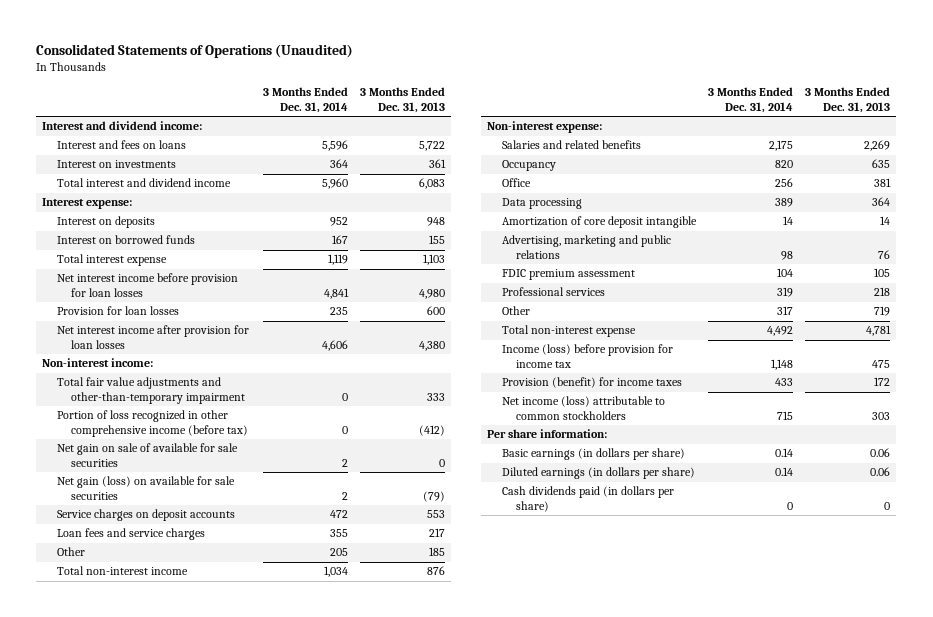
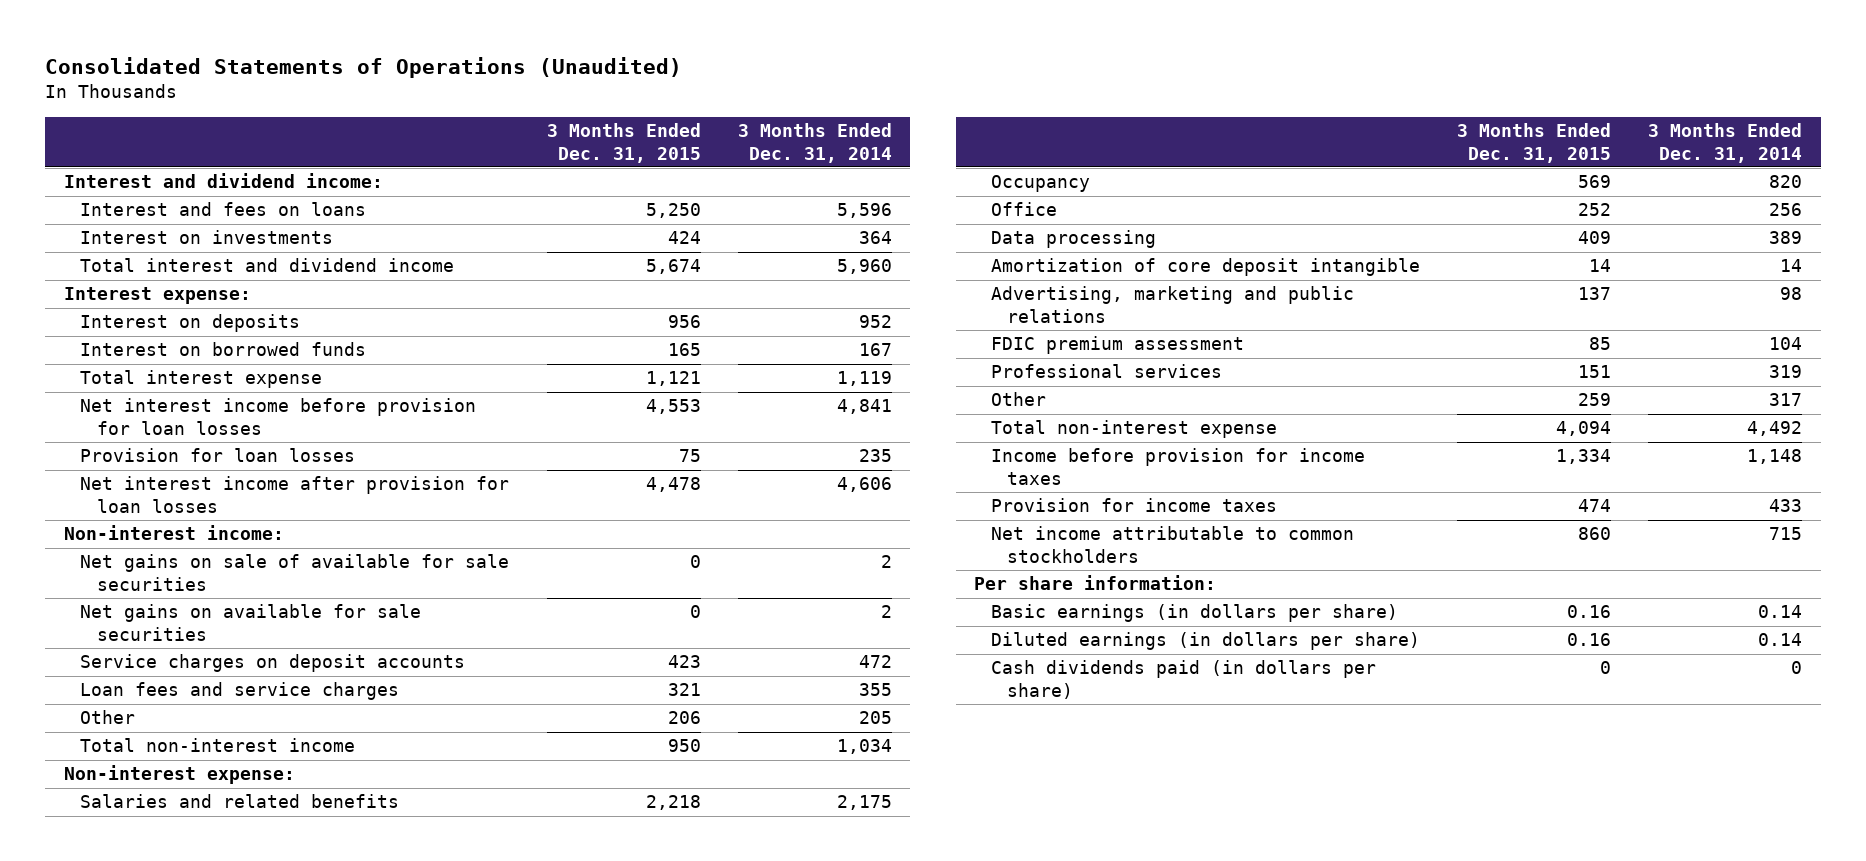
[360,87,446,113] 3 Months Ended Dec. 31, 2013 -> none
none -> [546,123,701,163] 3 Months Ended Dec. 31, 2015
[56,377,246,405] Total fair value adjustments and other-than-temporary impairment -> none
[56,410,249,438] Portion of loss recognized in other comprehensive income (before tax) -> none
[56,443,238,468] Net gain on sale of available for sale securities -> [80,554,510,591] Net gains on sale of available for sale securities
[56,476,235,501] Net gain (loss) on available for sale securities -> [80,604,422,641] Net gains on available for sale securities
[501,344,673,369] Income (loss) before provision for income tax -> [990,448,1365,485] Income before provision for income taxes
[501,377,682,389] Provision (benefit) for income taxes -> [990,498,1277,513] Provision for income taxes
[501,396,665,421] Net income (loss) attributable to common stockholders -> [990,526,1354,563] Net income attributable to common stockholders

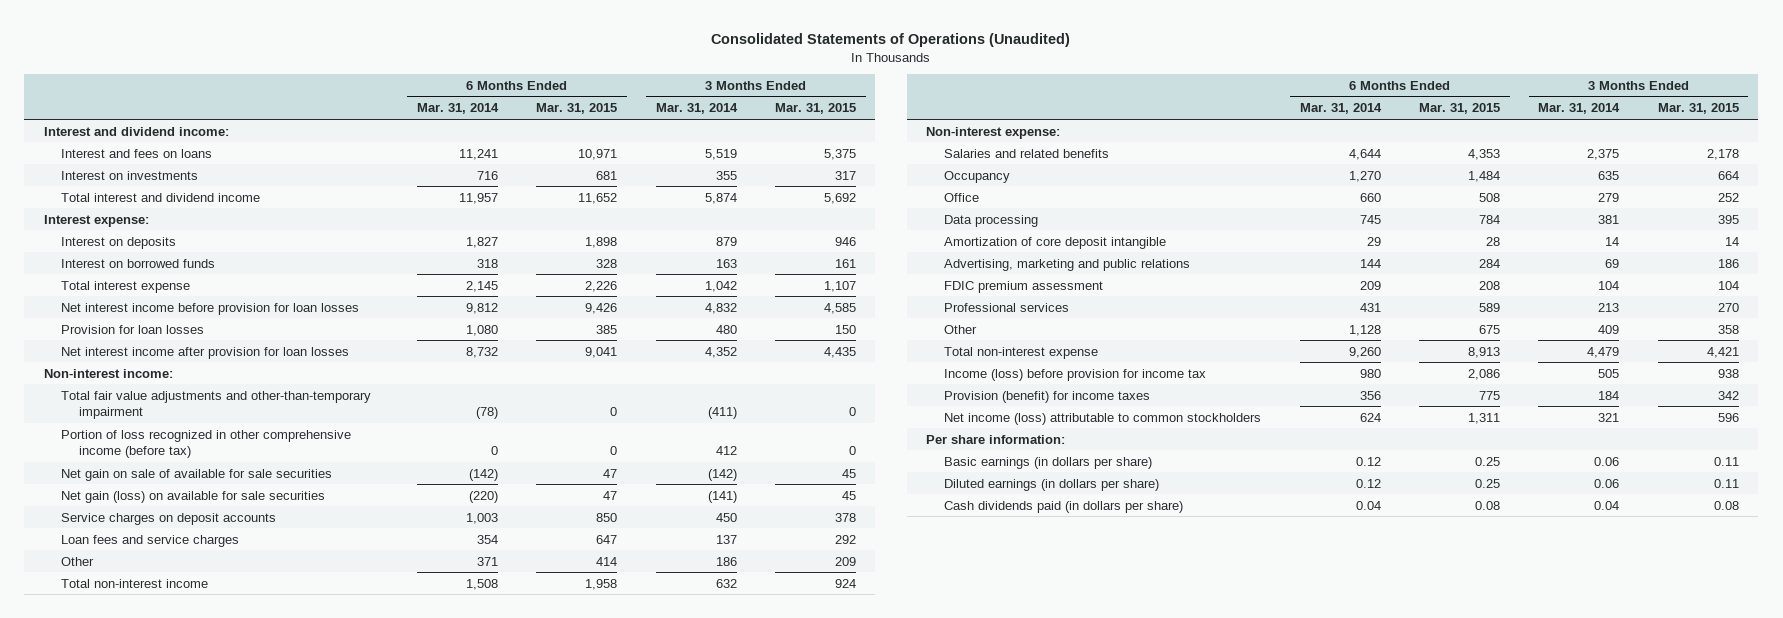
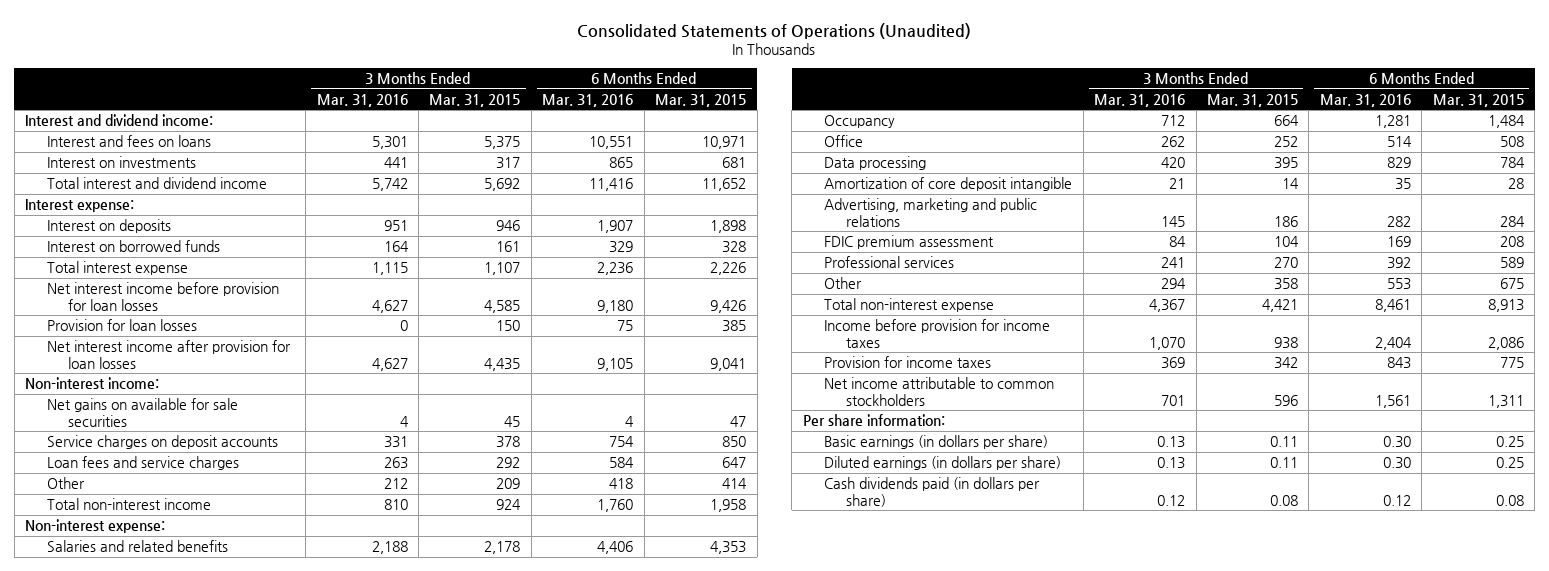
[416,103,499,115] Mar. 31, 2014 -> none
[655,103,738,115] Mar. 31, 2014 -> none
none -> [316,93,408,107] Mar. 31, 2016
none -> [542,93,634,107] Mar. 31, 2016
[61,390,372,420] Total fair value adjustments and other-than-temporary impairment -> none
[61,429,352,459] Portion of loss recognized in other comprehensive income (before tax) -> none
[61,468,333,481] Net gain on sale of available for sale securities -> none
[61,490,326,503] Net gain (loss) on available for sale securities -> [46,398,238,427] Net gains on available for sale securities
[944,368,1207,381] Income (loss) before provision for income tax -> [824,319,1051,348] Income before provision for income taxes
[944,390,1151,403] Provision (benefit) for income taxes -> [824,356,992,369] Provision for income taxes
[944,412,1262,425] Net income (loss) attributable to common stockholders -> [824,377,1055,406] Net income attributable to common stockholders

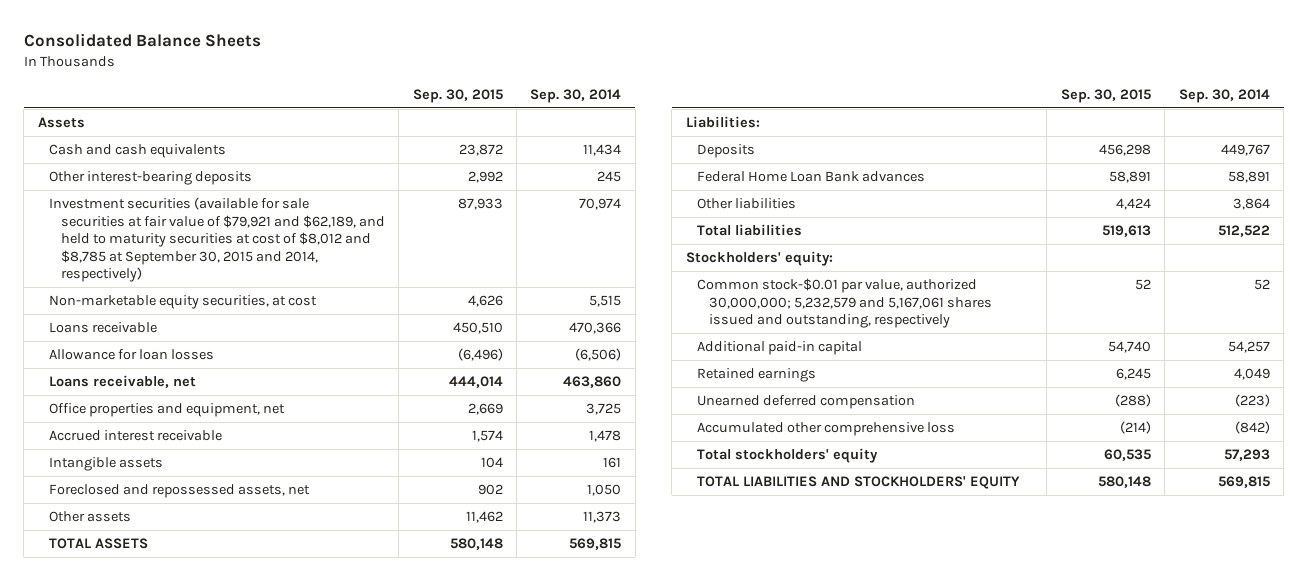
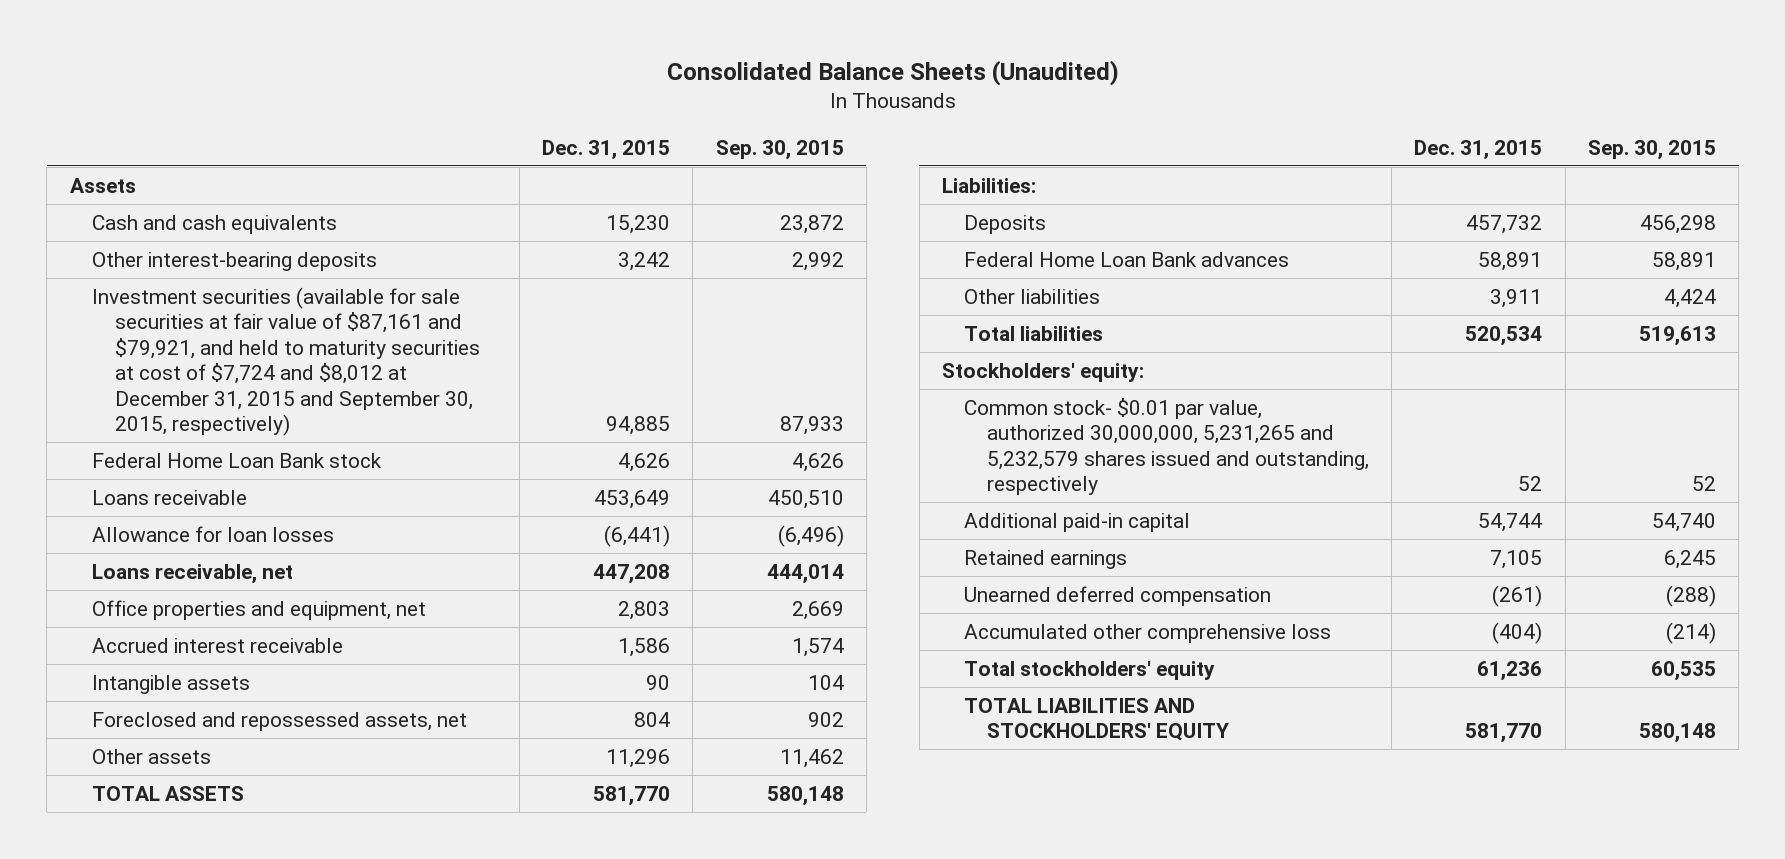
[23,33,261,48] Consolidated Balance Sheets -> [666,59,1119,86] Consolidated Balance Sheets (Unaudited)
[530,88,622,103] Sep. 30, 2014 -> none
none -> [542,139,671,160] Dec. 31, 2015
[49,197,385,283] Investment securities (available for sale securities at fair value of $79,921 and $62,189, and held to maturity securities at cost of $8,012 and $8,785 at September 30, 2015 and 2014, respectively) -> [92,286,480,436] Investment securities (available for sale securities at fair value of $87,161 and $79,921, and held to maturity securities at cost of $7,724 and $8,012 at December 31, 2015 and September 30, 2015, respectively)
[49,295,318,310] Non-marketable equity securities, at cost -> [92,452,383,468] Federal Home Loan Bank stock
[697,278,993,329] Common stock-$0.01 par value, authorized 30,000,000; 5,232,579 and 5,167,061 shares issued and outstanding, respectively -> [964,397,1369,496] Common stock- $0.01 par value, authorized 30,000,000, 5,231,265 and 5,232,579 shares issued and outstanding, respectively

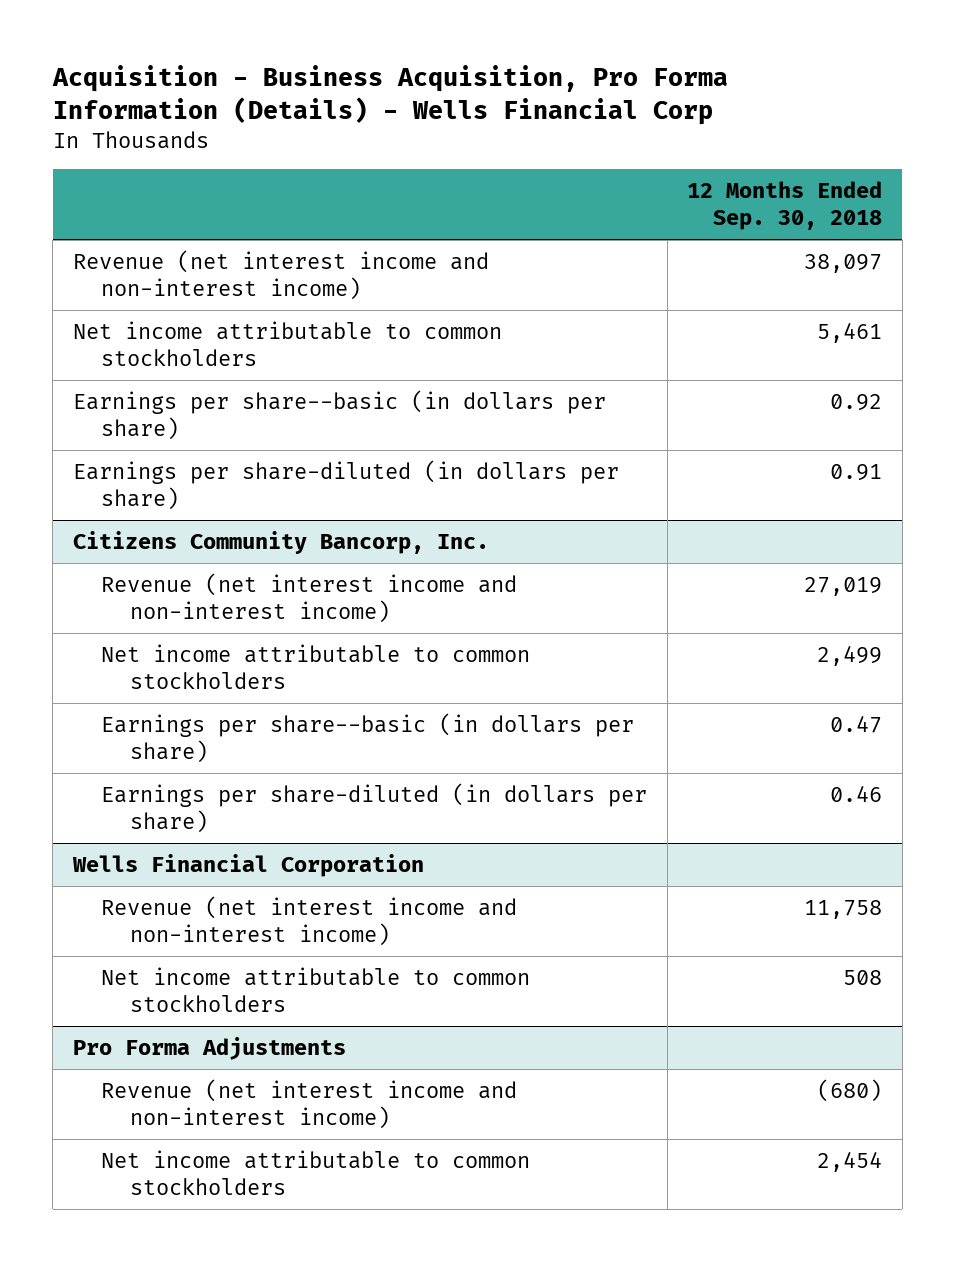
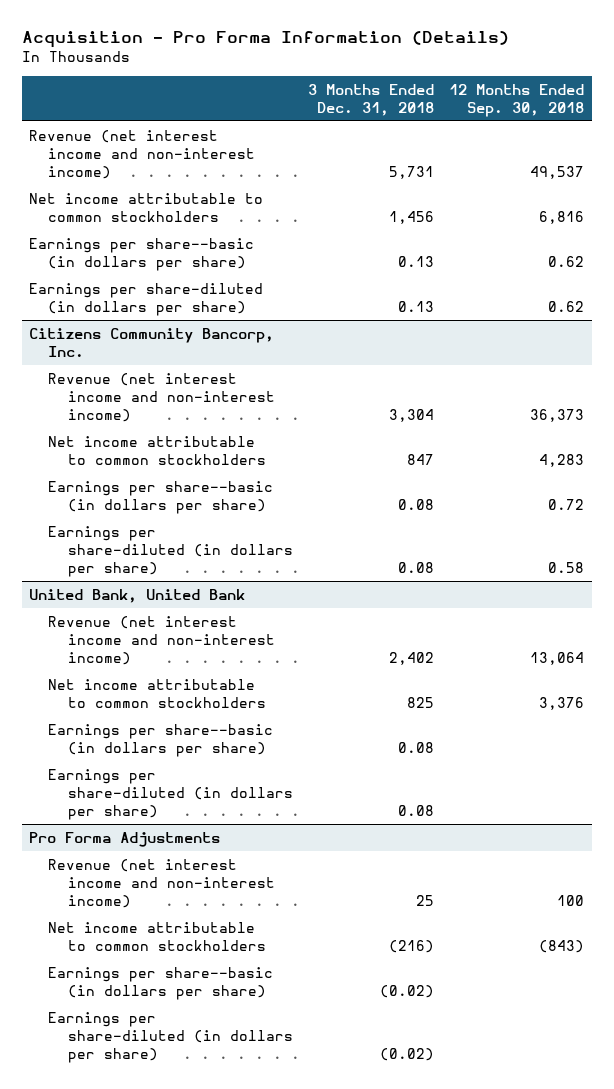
[51,64,728,125] Acquisition - Business Acquisition, Pro Forma Information (Details) - Wells Financial Corp -> [21,31,509,49] Acquisition - Pro Forma Information (Details)
none -> [307,83,434,116] 3 Months Ended Dec. 31, 2018
[804,253,883,273] 38,097 -> [530,165,585,179] 49,537
[817,322,883,343] 5,461 -> [539,210,585,224] 6,816
[830,393,883,411] 0.92 -> [548,255,585,267] 0.62
[830,463,883,481] 0.91 -> [548,300,585,312] 0.62
[71,853,424,877] Wells Financial Corporation -> none
[804,576,883,596] 27,019 -> [530,408,585,422] 36,373
[817,645,883,666] 2,499 -> [539,453,585,467] 4,283
[830,715,883,733] 0.47 -> [548,498,585,510] 0.72
[830,785,883,802] 0.46 -> [548,561,585,573] 0.58
none -> [29,588,246,603] United Bank, United Bank
[804,899,883,919] 11,758 -> [530,651,585,665] 13,064
[843,969,883,985] 508 -> [539,696,585,710] 3,376
none -> [48,723,274,757] Earnings per share--basic (in dollars per share)
none -> [48,768,293,820] Earnings per share-diluted (in dollars per share)
[817,1078,883,1102] (680) -> [557,894,585,906] 100
[817,1151,883,1172] 2,454 -> [539,939,585,953] (843)
none -> [48,966,274,1000] Earnings per share--basic (in dollars per share)
none -> [48,1011,293,1063] Earnings per share-diluted (in dollars per share)

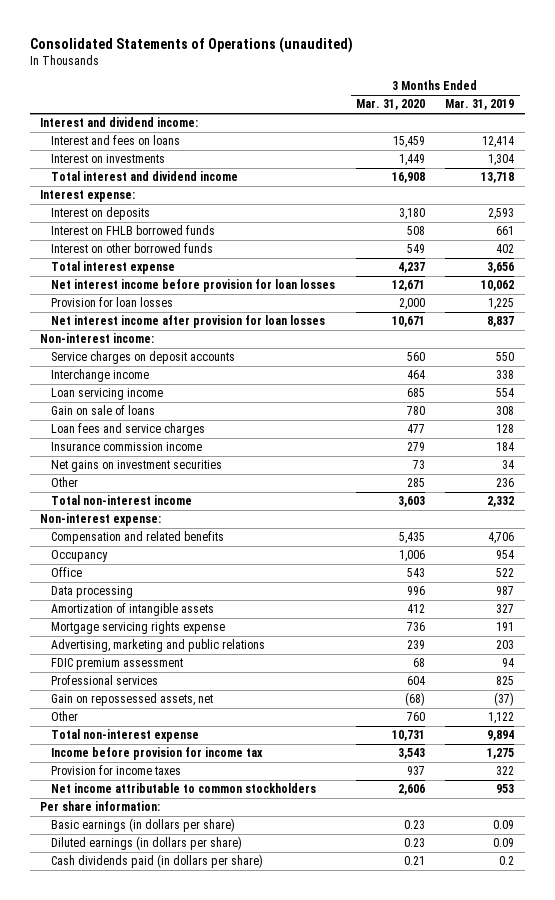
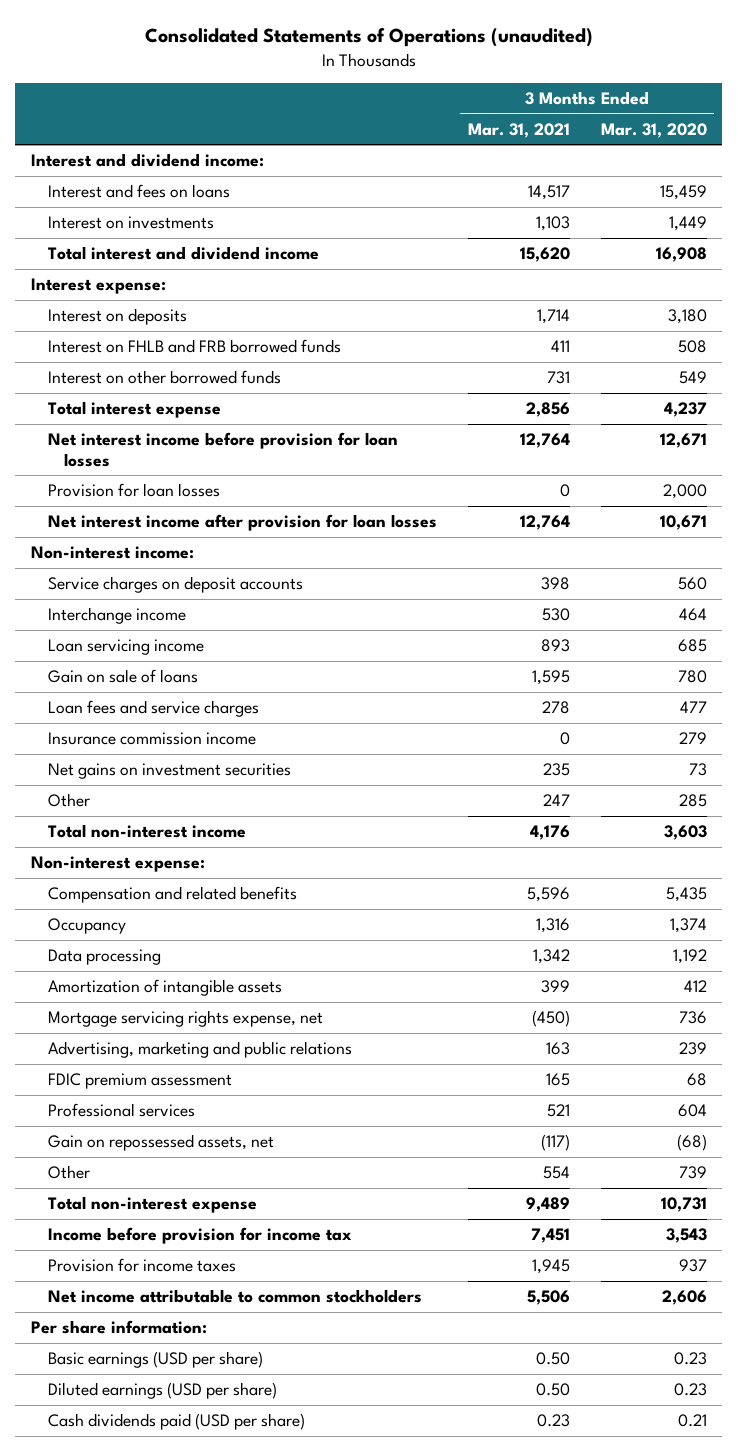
[445,99,515,111] Mar. 31, 2019 -> none
none -> [467,122,570,138] Mar. 31, 2021
[51,225,216,236] Interest on FHLB borrowed funds -> [47,339,341,354] Interest on FHLB and FRB borrowed funds
[51,567,83,578] Office -> none
[398,550,425,563] 1,006 -> [669,918,707,934] 1,374
[406,586,425,596] 996 -> [672,949,707,965] 1,192
[51,621,226,635] Mortgage servicing rights expense -> [47,1010,323,1028] Mortgage servicing rights expense, net
[406,712,425,722] 760 -> [678,1166,707,1180] 739
[51,818,236,833] Basic earnings (in dollars per share) -> [47,1351,263,1369] Basic earnings (USD per share)
[51,836,243,851] Diluted earnings (in dollars per share) -> [47,1382,277,1400] Diluted earnings (USD per share)
[51,854,264,869] Cash dividends paid (in dollars per share) -> [47,1413,305,1431] Cash dividends paid (USD per share)

